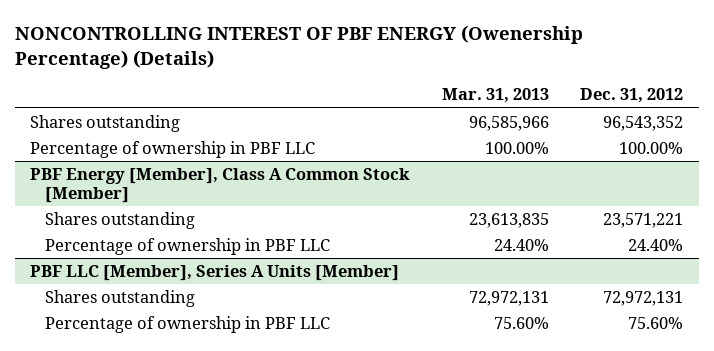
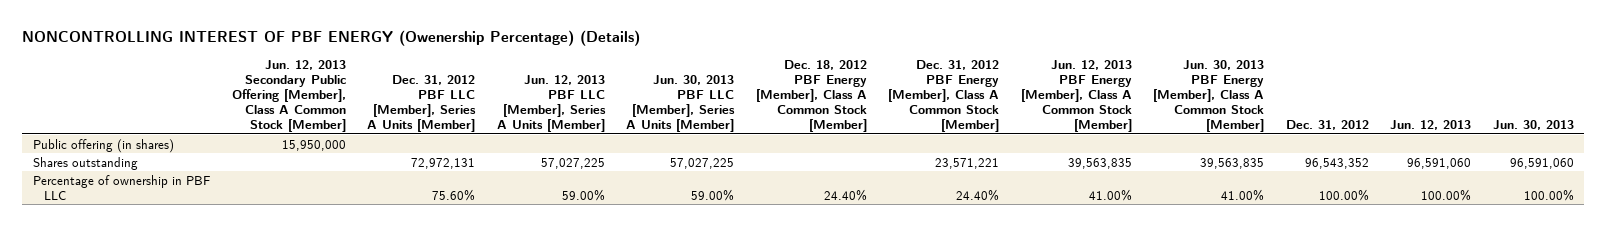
[441,88,549,104] Mar. 31, 2013 -> none
none -> [231,60,346,132] Jun. 12, 2013 Secondary Public Offering [Member], Class A Common Stock [Member]
none -> [367,75,477,132] Dec. 31, 2012 PBF LLC [Member], Series A Units [Member]
none -> [496,75,606,132] Jun. 12, 2013 PBF LLC [Member], Series A Units [Member]
none -> [626,75,736,132] Jun. 30, 2013 PBF LLC [Member], Series A Units [Member]
none -> [755,60,867,132] Dec. 18, 2012 PBF Energy [Member], Class A Common Stock [Member]
none -> [888,60,1000,132] Dec. 31, 2012 PBF Energy [Member], Class A Common Stock [Member]
none -> [1020,60,1132,132] Jun. 12, 2013 PBF Energy [Member], Class A Common Stock [Member]
none -> [1153,60,1265,132] Jun. 30, 2013 PBF Energy [Member], Class A Common Stock [Member]
none -> [1390,119,1472,130] Jun. 12, 2013
none -> [1492,119,1574,130] Jun. 30, 2013
none -> [33,138,175,153] Public offering (in shares)
[30,167,411,203] PBF Energy [Member], Class A Common Stock [Member] -> none
[44,211,195,229] Shares outstanding -> none
[44,237,330,255] Percentage of ownership in PBF LLC -> none
[30,264,400,281] PBF LLC [Member], Series A Units [Member] -> none
[44,289,195,307] Shares outstanding -> none
[44,315,330,333] Percentage of ownership in PBF LLC -> none

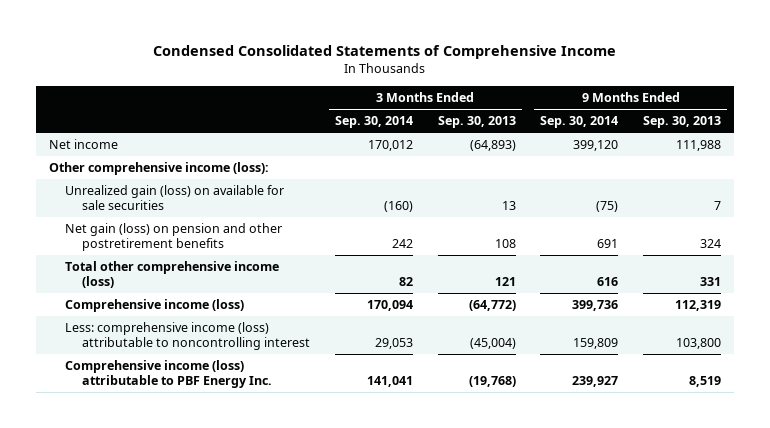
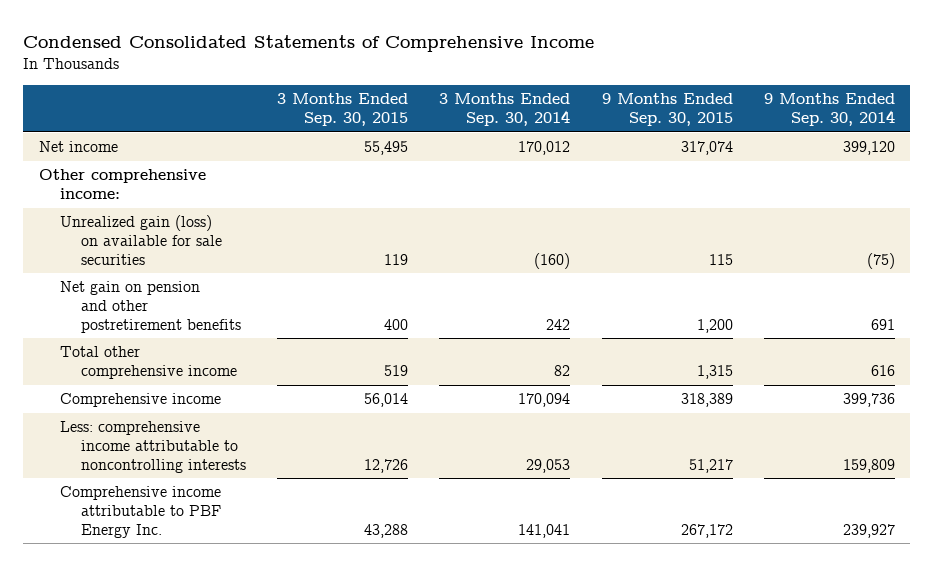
[437,116,516,129] Sep. 30, 2013 -> none
[643,116,722,129] Sep. 30, 2013 -> none
none -> [277,93,409,127] 3 Months Ended Sep. 30, 2015
none -> [601,93,733,127] 9 Months Ended Sep. 30, 2015
[48,162,269,176] Other comprehensive income (loss): -> [39,169,207,200] Other comprehensive income:
[65,223,283,251] Net gain (loss) on pension and other postretirement benefits -> [59,281,241,333] Net gain on pension and other postretirement benefits
[65,261,280,288] Total other comprehensive income (loss) -> [59,346,237,380] Total other comprehensive income
[65,299,245,313] Comprehensive income (loss) -> [59,393,221,408] Comprehensive income
[65,322,310,350] Less: comprehensive income (loss) attributable to noncontrolling interest -> [59,421,246,473] Less: comprehensive income attributable to noncontrolling interests
[65,360,272,388] Comprehensive income (loss) attributable to PBF Energy Inc. -> [59,486,221,538] Comprehensive income attributable to PBF Energy Inc.

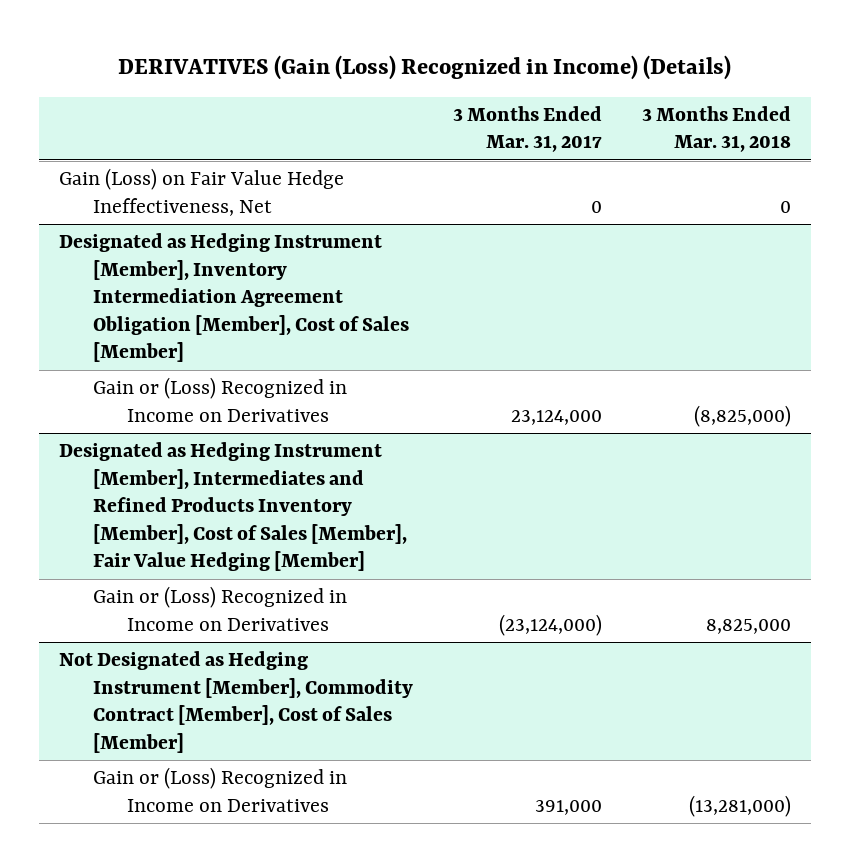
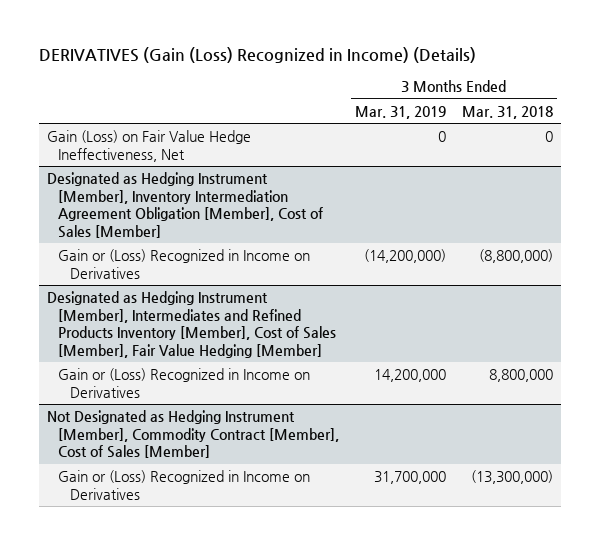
[452,105,602,153] 3 Months Ended Mar. 31, 2017 -> none
none -> [355,105,447,119] Mar. 31, 2019
[693,404,791,427] (8,825,000) -> [479,249,554,264] (8,800,000)
[705,618,791,634] 8,825,000 -> [489,369,554,383] 8,800,000
[688,794,791,817] (13,281,000) -> [471,470,554,485] (13,300,000)

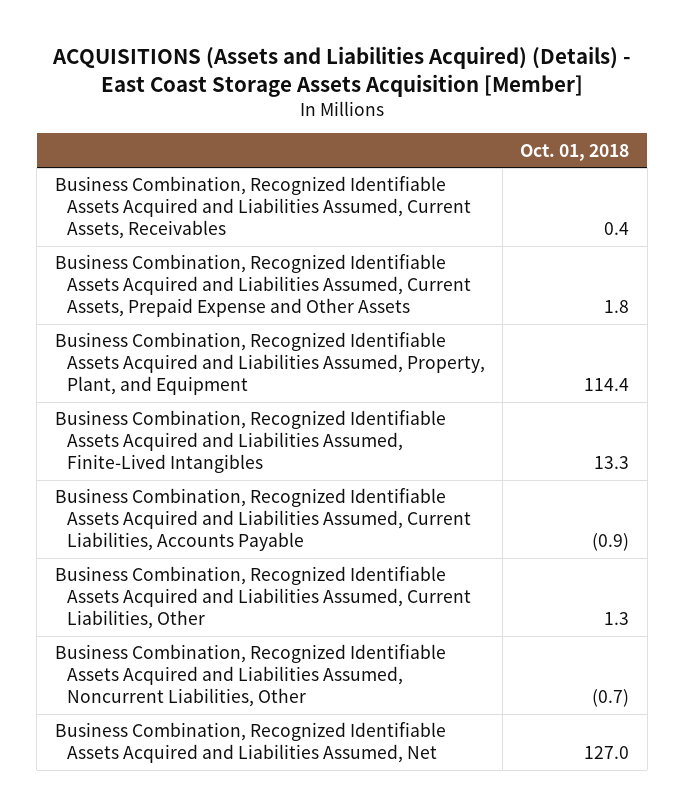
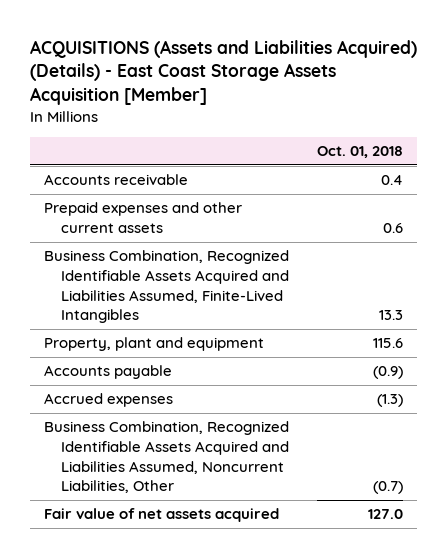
[54,332,486,396] Business Combination, Recognized Identifiable Assets Acquired and Liabilities Assumed, Property, Plant, and Equipment -> none
[54,176,472,240] Business Combination, Recognized Identifiable Assets Acquired and Liabilities Assumed, Current Assets, Receivables -> [43,174,188,186] Accounts receivable
[54,254,472,318] Business Combination, Recognized Identifiable Assets Acquired and Liabilities Assumed, Current Assets, Prepaid Expense and Other Assets -> [43,202,242,234] Prepaid expenses and other current assets
[604,300,630,314] 1.8 -> [383,223,404,234] 0.6
[54,566,472,630] Business Combination, Recognized Identifiable Assets Acquired and Liabilities Assumed, Current Liabilities, Other -> none
none -> [43,337,264,352] Property, plant and equipment
[54,488,472,552] Business Combination, Recognized Identifiable Assets Acquired and Liabilities Assumed, Current Liabilities, Accounts Payable -> [43,365,172,380] Accounts payable
none -> [43,393,173,408] Accrued expenses
[54,722,446,764] Business Combination, Recognized Identifiable Assets Acquired and Liabilities Assumed, Net -> [43,508,279,523] Fair value of net assets acquired

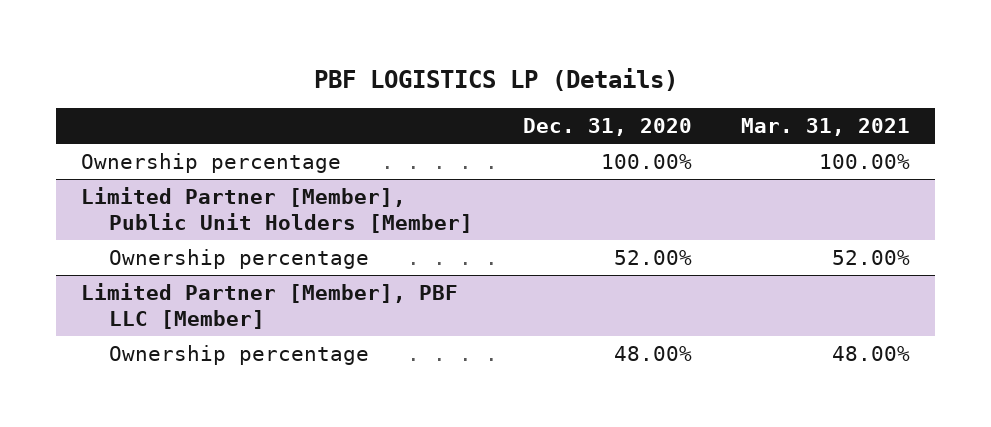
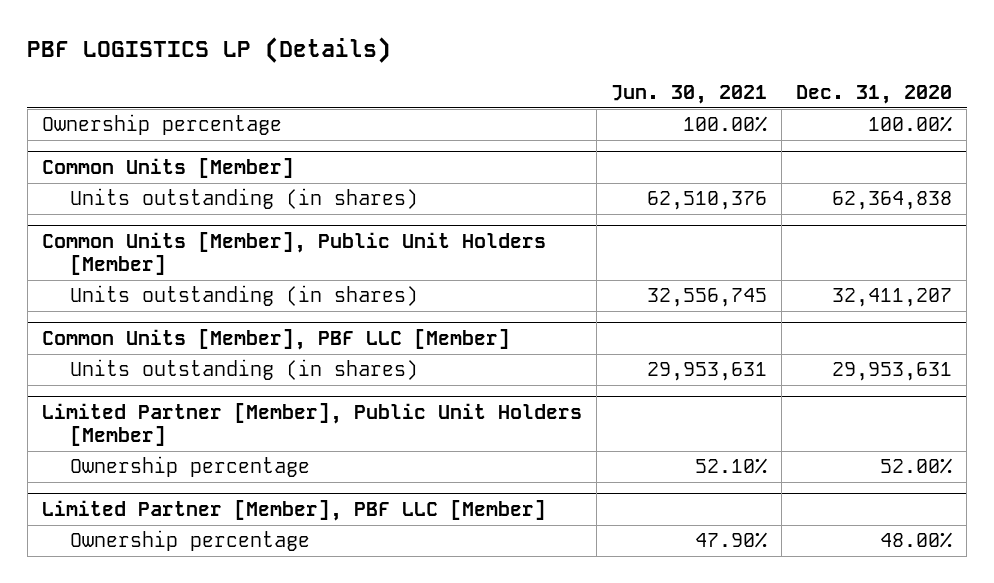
[741,117,911,136] Mar. 31, 2021 -> none
none -> [610,84,767,104] Jun. 30, 2021
none -> [41,157,294,178] Common Units [Member]
none -> [70,188,419,210] Units outstanding (in shares)
none -> [41,231,546,276] Common Units [Member], Public Unit Holders [Member]
none -> [70,285,419,307] Units outstanding (in shares)
none -> [41,328,510,350] Common Units [Member], PBF LLC [Member]
none -> [70,359,419,381] Units outstanding (in shares)

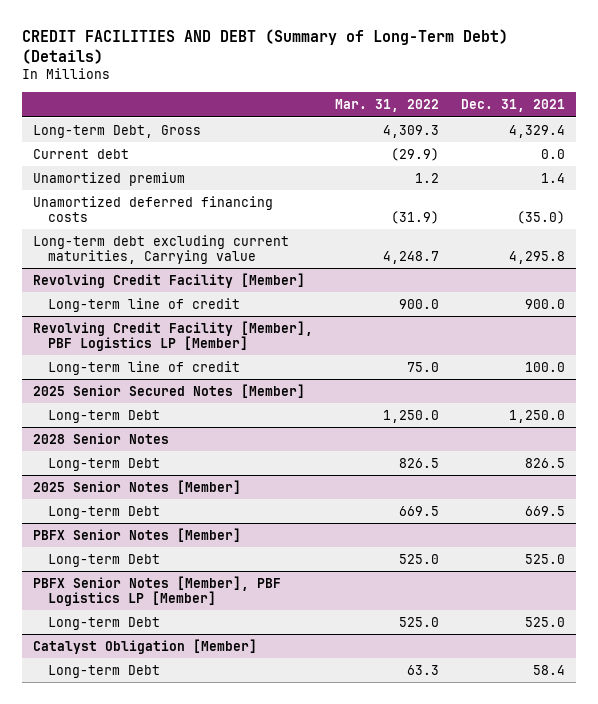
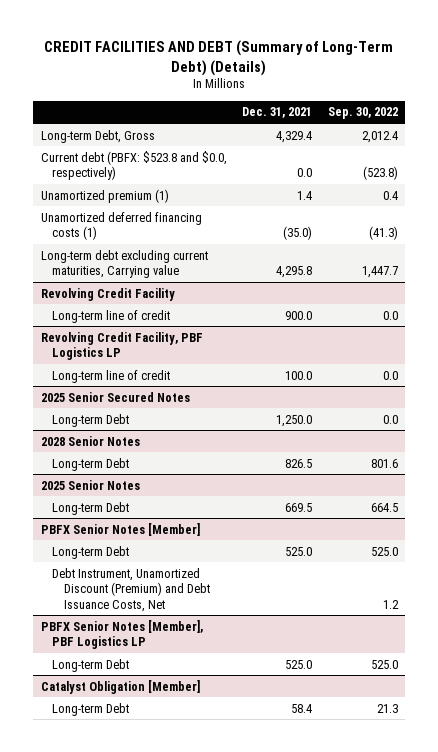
[334,99,439,113] Mar. 31, 2022 -> none
none -> [327,107,398,120] Sep. 30, 2022
[32,148,129,159] Current debt -> [40,150,227,181] Current debt (PBFX: $523.8 and $0.0, respectively)
[32,171,185,186] Unamortized premium -> [40,188,169,203] Unamortized premium (1)
[32,195,273,223] Unamortized deferred financing costs -> [40,211,202,241] Unamortized deferred financing costs (1)
[32,272,305,288] Revolving Credit Facility [Member] -> [40,287,175,301] Revolving Credit Facility
[32,320,313,352] Revolving Credit Facility [Member], PBF Logistics LP [Member] -> [40,331,203,361] Revolving Credit Facility, PBF Logistics LP
[32,383,305,398] 2025 Senior Secured Notes [Member] -> [40,391,190,402] 2025 Senior Secured Notes
[32,479,241,494] 2025 Senior Notes [Member] -> [40,479,140,490] 2025 Senior Notes
none -> [52,567,211,612] Debt Instrument, Unamortized Discount (Premium) and Debt Issuance Costs, Net
[32,575,281,607] PBFX Senior Notes [Member], PBF Logistics LP [Member] -> [40,619,203,650] PBFX Senior Notes [Member], PBF Logistics LP

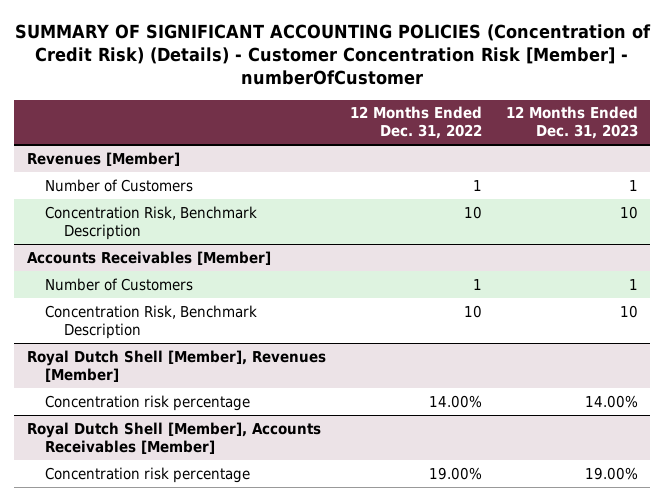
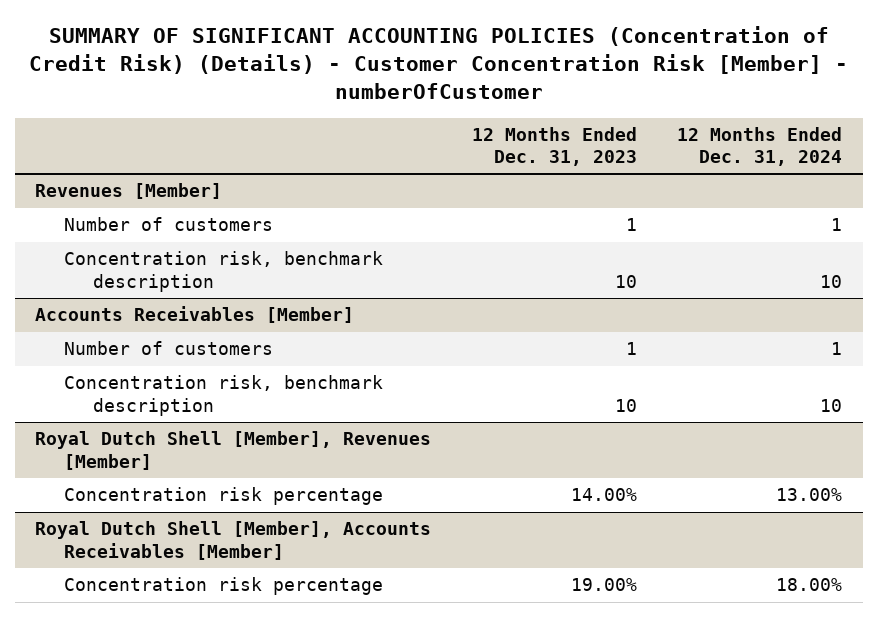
[349,106,482,140] 12 Months Ended Dec. 31, 2022 -> none
none -> [677,127,843,167] 12 Months Ended Dec. 31, 2024
[45,178,194,192] Number of Customers -> [63,217,273,232] Number of customers
[45,205,258,240] Concentration Risk, Benchmark Description -> [63,251,383,292] Concentration risk, benchmark description
[45,277,194,291] Number of Customers -> [63,341,273,356] Number of customers
[45,304,258,339] Concentration Risk, Benchmark Description -> [63,375,383,416] Concentration risk, benchmark description

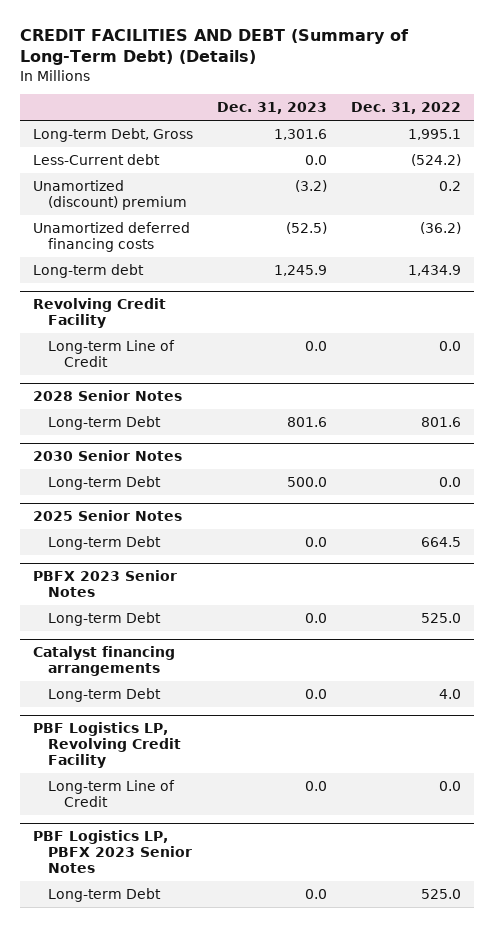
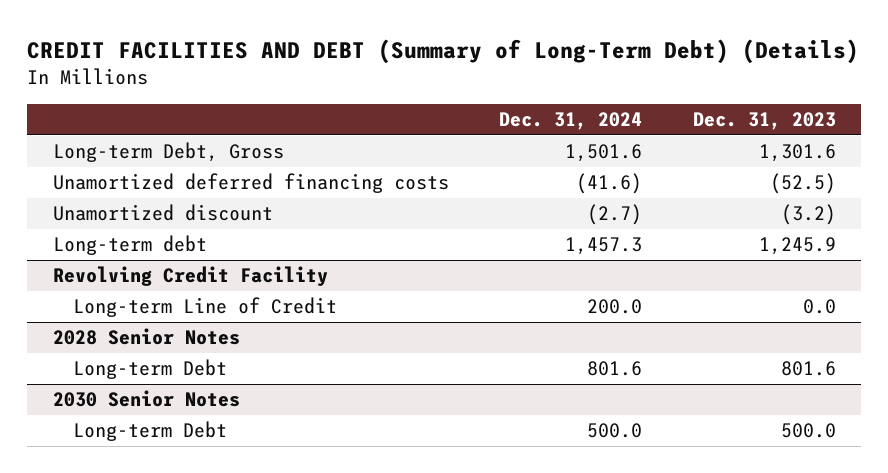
[351,101,462,114] Dec. 31, 2022 -> none
none -> [499,112,643,131] Dec. 31, 2024
[32,153,160,165] Less-Current debt -> none
[32,179,188,211] Unamortized (discount) premium -> none
none -> [52,204,273,222] Unamortized discount
[32,510,182,522] 2025 Senior Notes -> none
[48,535,162,550] Long-term Debt -> none
[32,570,177,598] PBFX 2023 Senior Notes -> none
[48,611,162,626] Long-term Debt -> none
[32,646,175,677] Catalyst financing arrangements -> none
[48,687,162,702] Long-term Debt -> none
[32,722,182,769] PBF Logistics LP, Revolving Credit Facility -> none
[48,779,176,808] Long-term Line of Credit -> none
[32,830,193,874] PBF Logistics LP, PBFX 2023 Senior Notes -> none
[48,887,162,902] Long-term Debt -> none

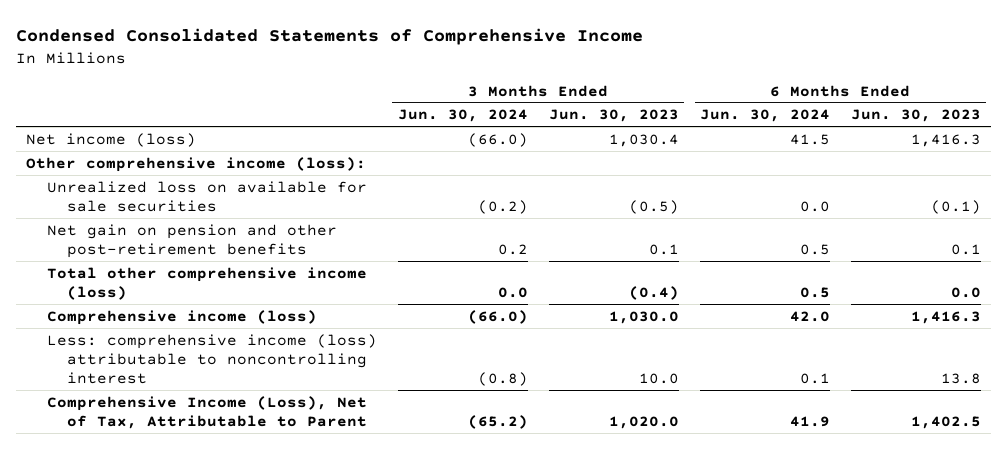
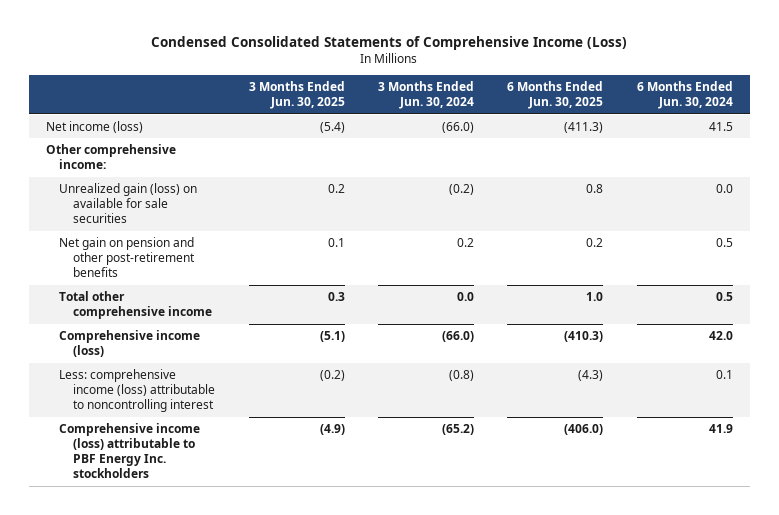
[15,27,643,45] Condensed Consolidated Statements of Comprehensive Income -> [151,36,628,51] Condensed Consolidated Statements of Comprehensive Income (Loss)
[548,109,679,123] Jun. 30, 2023 -> none
[850,109,981,123] Jun. 30, 2023 -> none
none -> [248,80,345,110] 3 Months Ended Jun. 30, 2025
none -> [507,80,604,110] 6 Months Ended Jun. 30, 2025
[26,156,367,172] Other comprehensive income (loss): -> [45,143,176,170] Other comprehensive income:
[46,180,367,212] Unrealized loss on available for sale securities -> [59,182,198,224] Unrealized gain (loss) on available for sale securities
[46,266,367,300] Total other comprehensive income (loss) -> [59,290,213,320] Total other comprehensive income
[46,395,368,429] Comprehensive Income (Loss), Net of Tax, Attributable to Parent -> [59,422,201,479] Comprehensive income (loss) attributable to PBF Energy Inc. stockholders

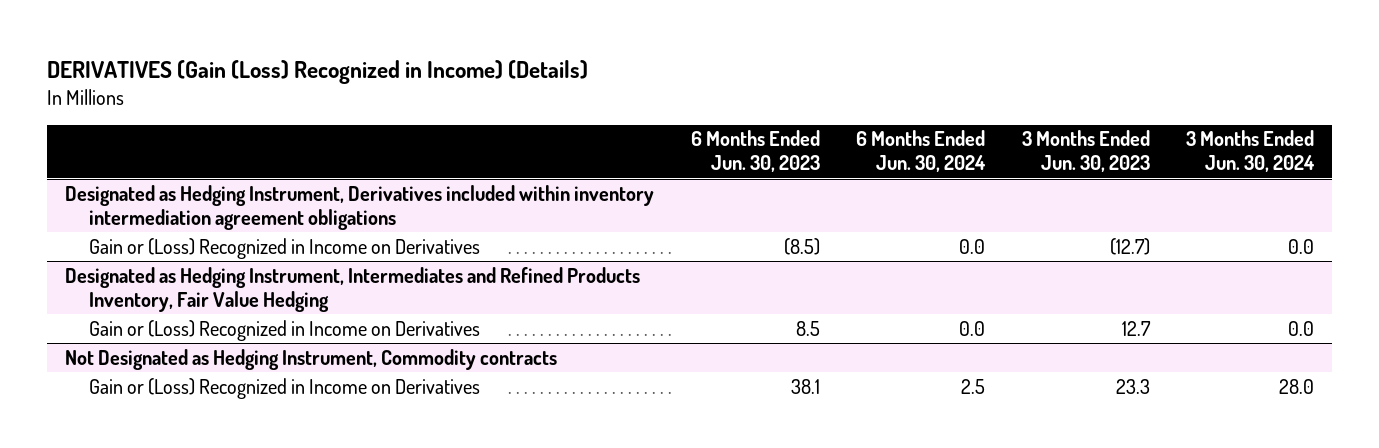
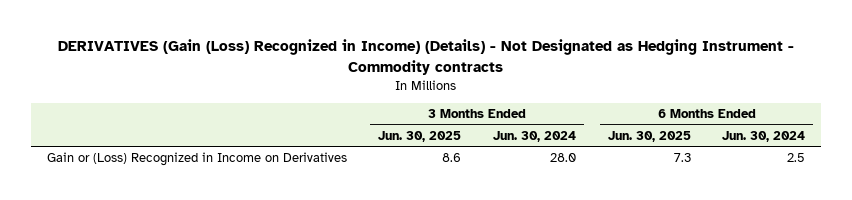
[46,59,588,84] DERIVATIVES (Gain (Loss) Recognized in Income) (Details) -> [58,39,795,75] DERIVATIVES (Gain (Loss) Recognized in Income) (Details) - Not Designated as Hedging Instrument - Commodity contracts
[690,130,820,173] 6 Months Ended Jun. 30, 2023 -> none
[1021,130,1150,173] 3 Months Ended Jun. 30, 2023 -> none
none -> [378,130,462,142] Jun. 30, 2025
none -> [607,130,691,142] Jun. 30, 2025
[65,184,655,230] Designated as Hedging Instrument, Derivatives included within inventory intermediation agreement obligations -> none
[88,237,480,259] Gain or (Loss) Recognized in Income on Derivatives -> none
[65,266,641,312] Designated as Hedging Instrument, Intermediates and Refined Products Inventory, Fair Value Hedging -> none
[88,319,480,341] Gain or (Loss) Recognized in Income on Derivatives -> none
[65,348,558,370] Not Designated as Hedging Instrument, Commodity contracts -> none

